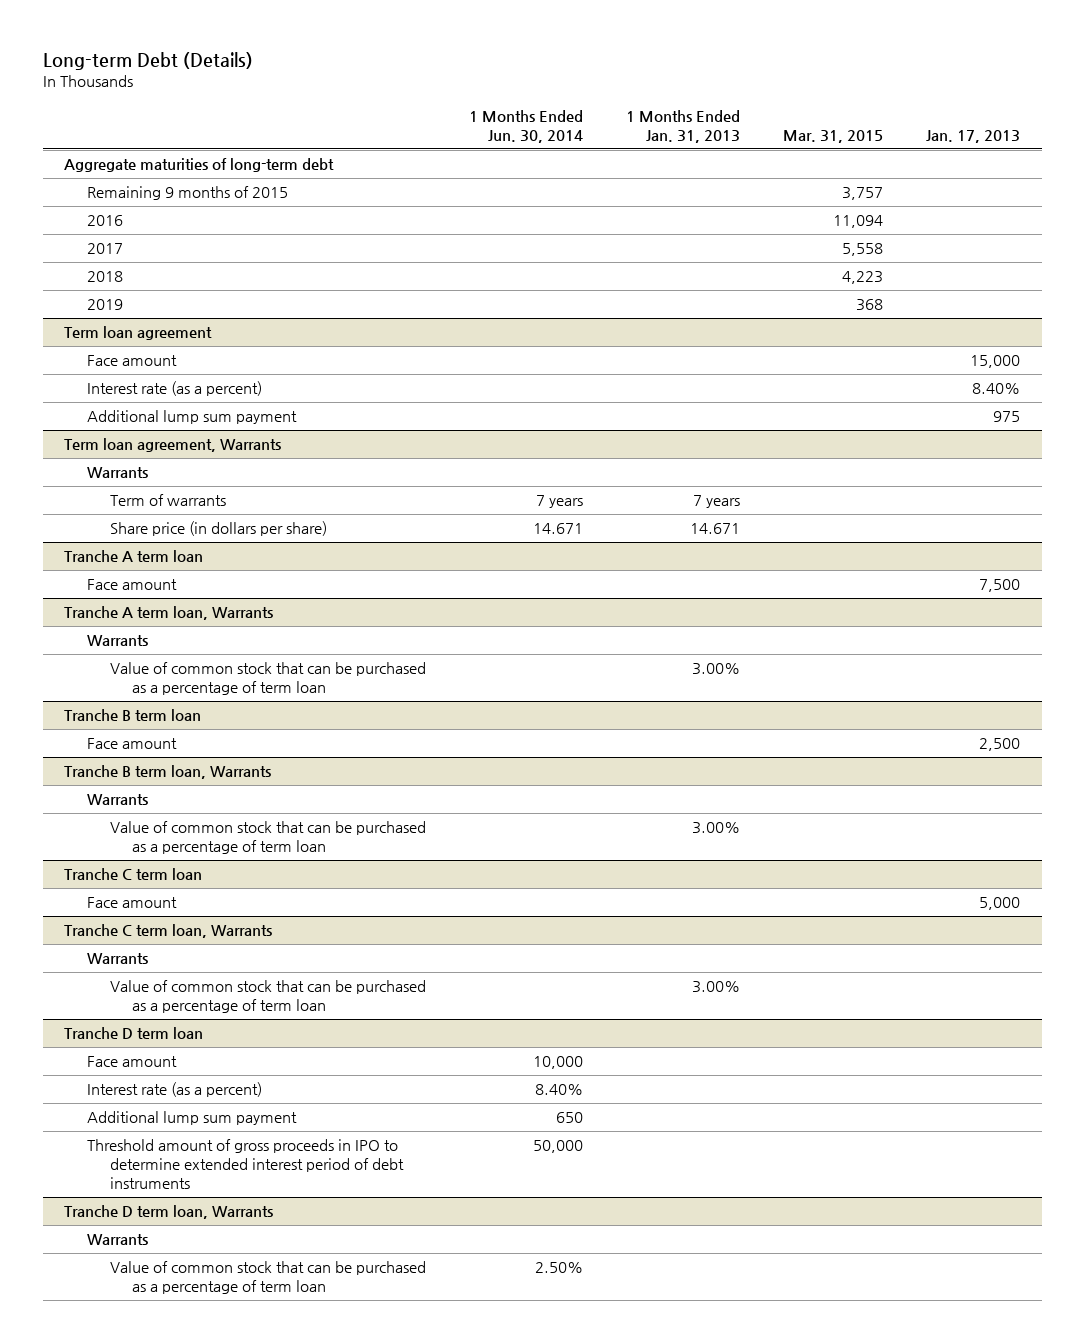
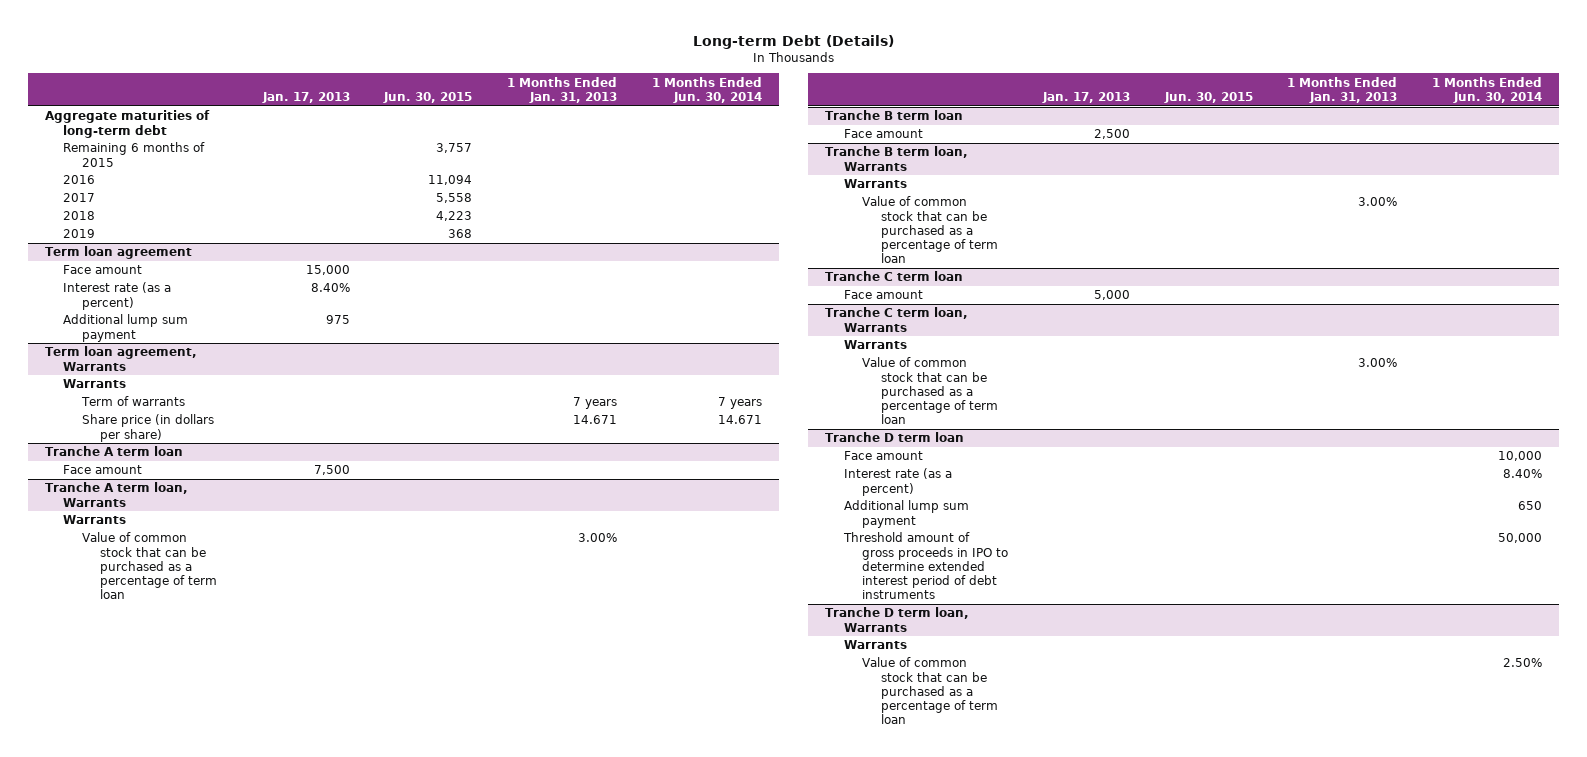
[783,129,884,143] Mar. 31, 2015 -> none
none -> [383,91,473,103] Jun. 30, 2015
[86,186,288,201] Remaining 9 months of 2015 -> [63,142,206,167] Remaining 6 months of 2015

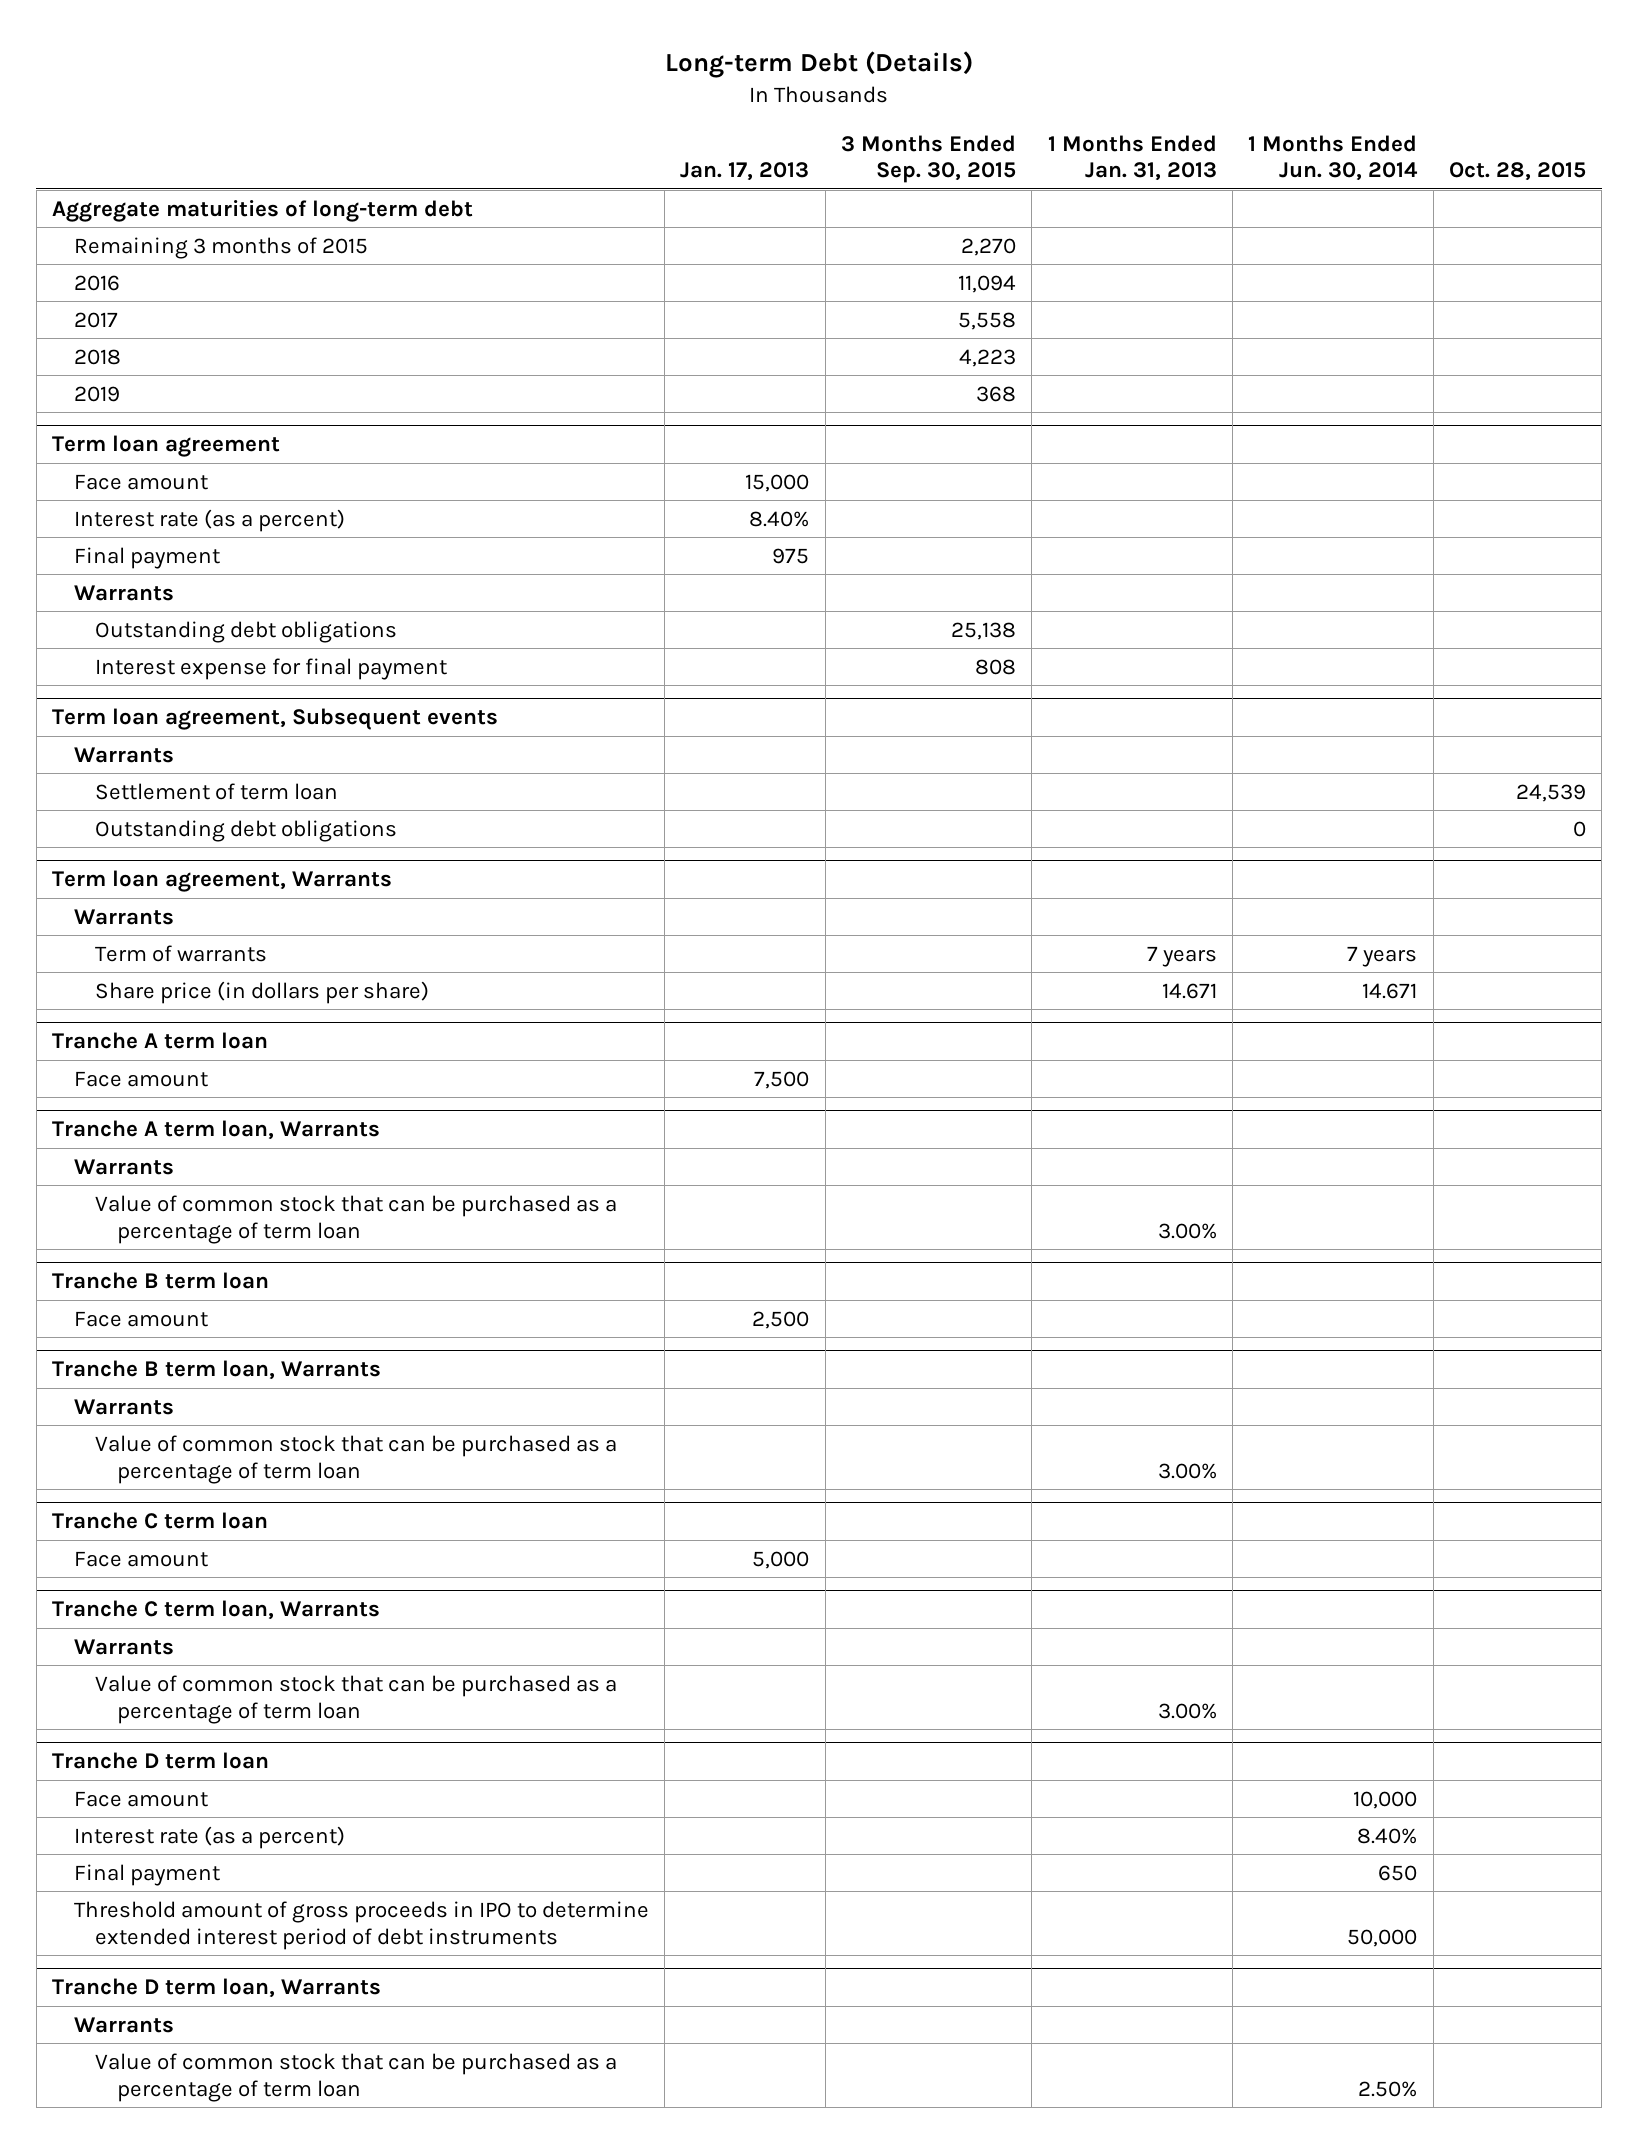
[383,91,473,103] Jun. 30, 2015 -> none
none -> [840,134,1016,184] 3 Months Ended Sep. 30, 2015
none -> [1448,162,1586,182] Oct. 28, 2015
[63,142,206,167] Remaining 6 months of 2015 -> [73,236,368,259] Remaining 3 months of 2015
[63,314,189,342] Additional lump sum payment -> [73,546,220,569] Final payment
none -> [73,584,174,601] Warrants
none -> [95,620,398,643] Outstanding debt obligations
none -> [95,657,448,680] Interest expense for final payment
none -> [51,708,498,731] Term loan agreement, Subsequent events
none -> [73,746,174,763] Warrants
none -> [95,782,339,800] Settlement of term loan
none -> [95,819,398,842] Outstanding debt obligations
[843,500,969,528] Additional lump sum payment -> [73,1863,220,1886] Final payment

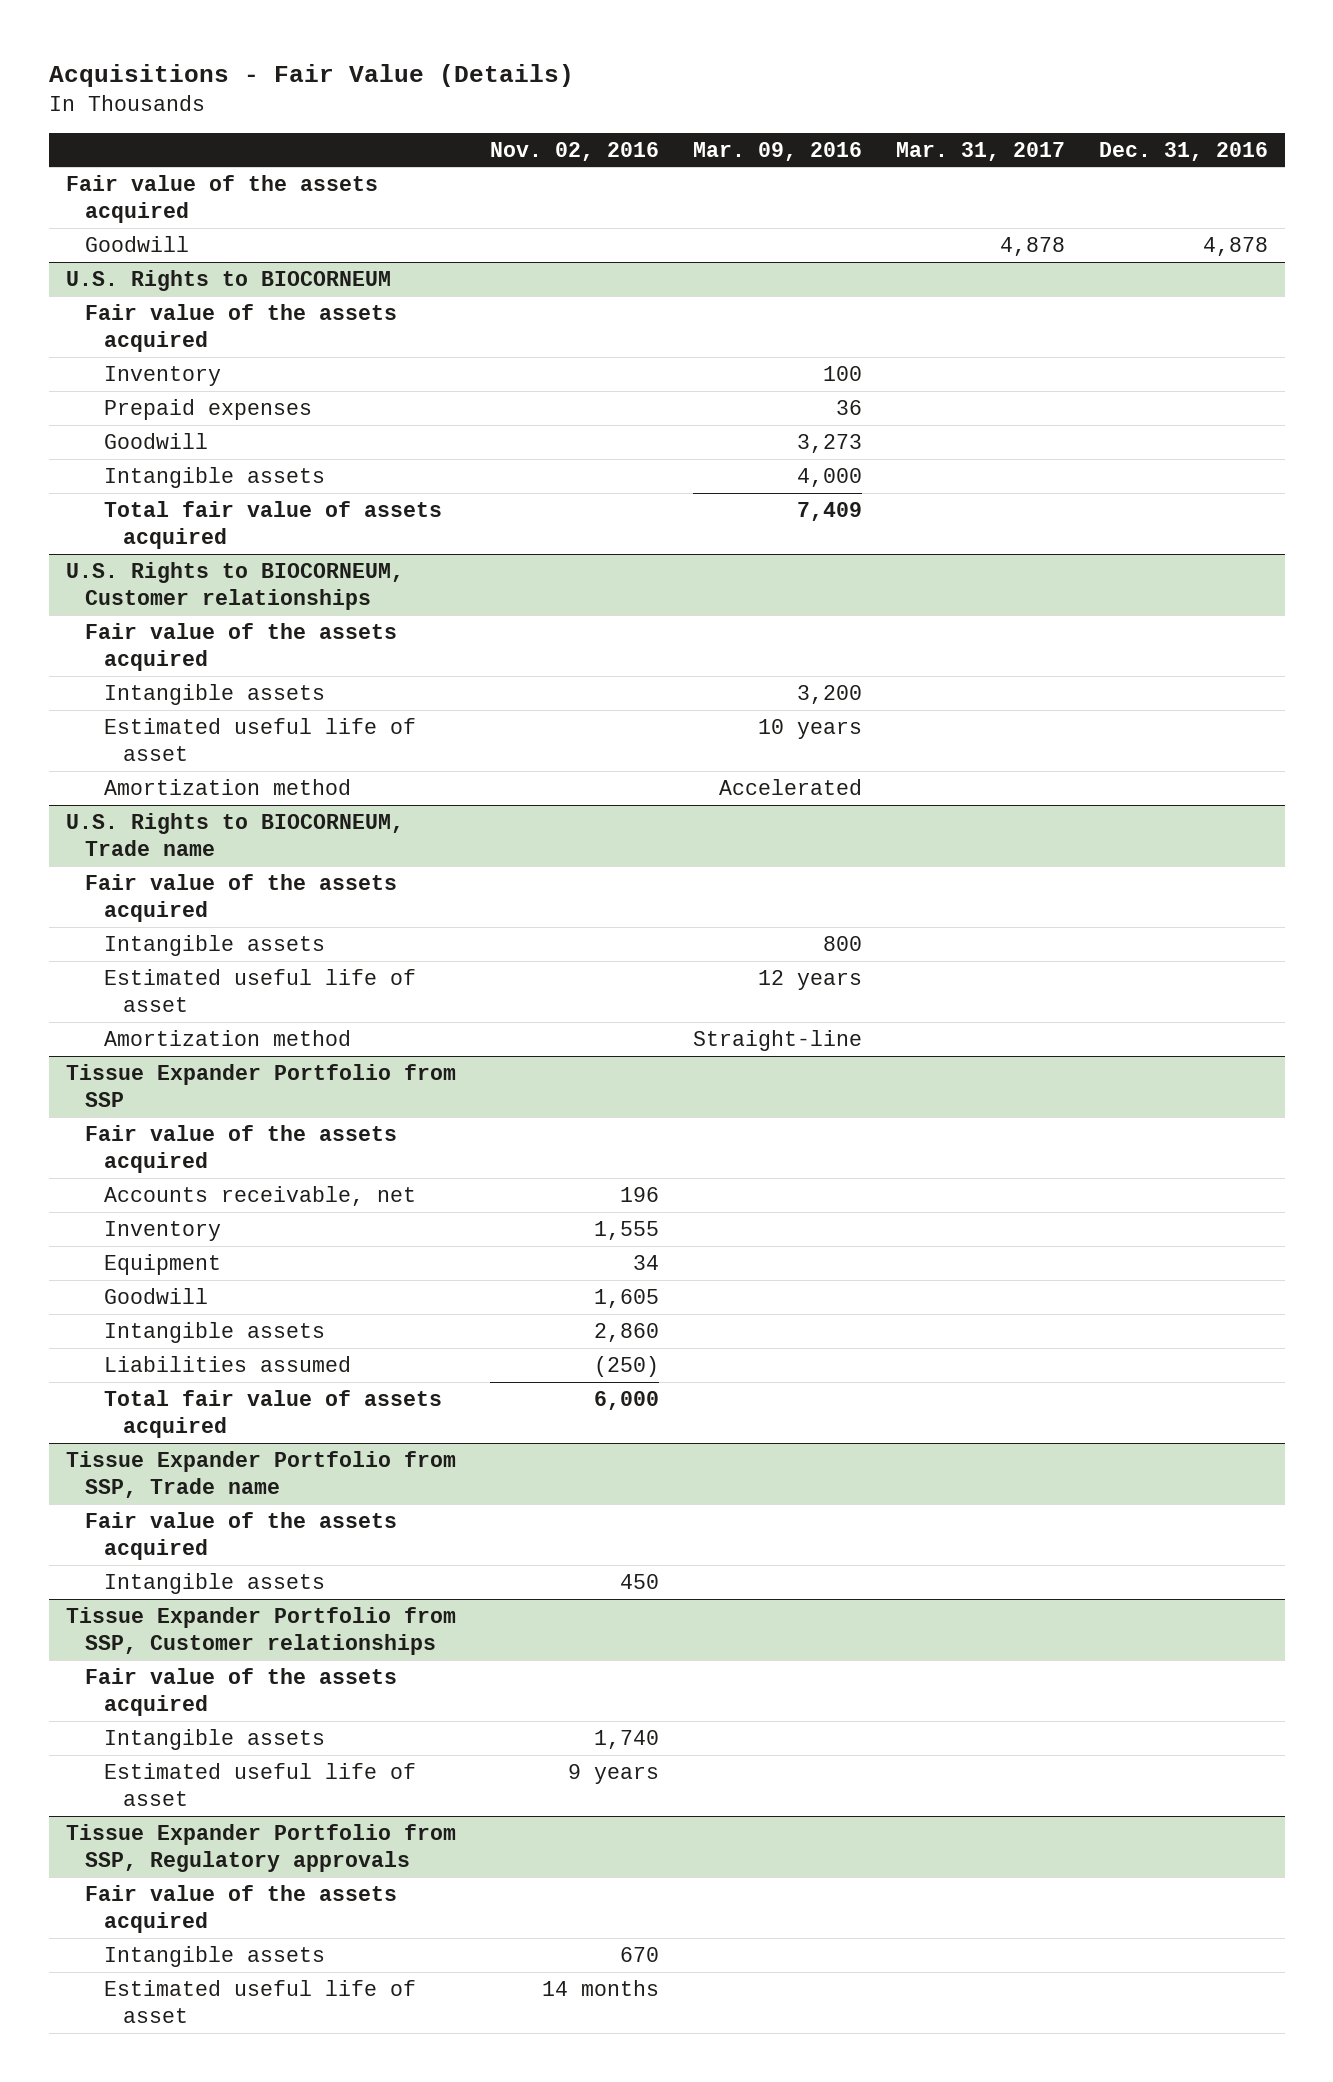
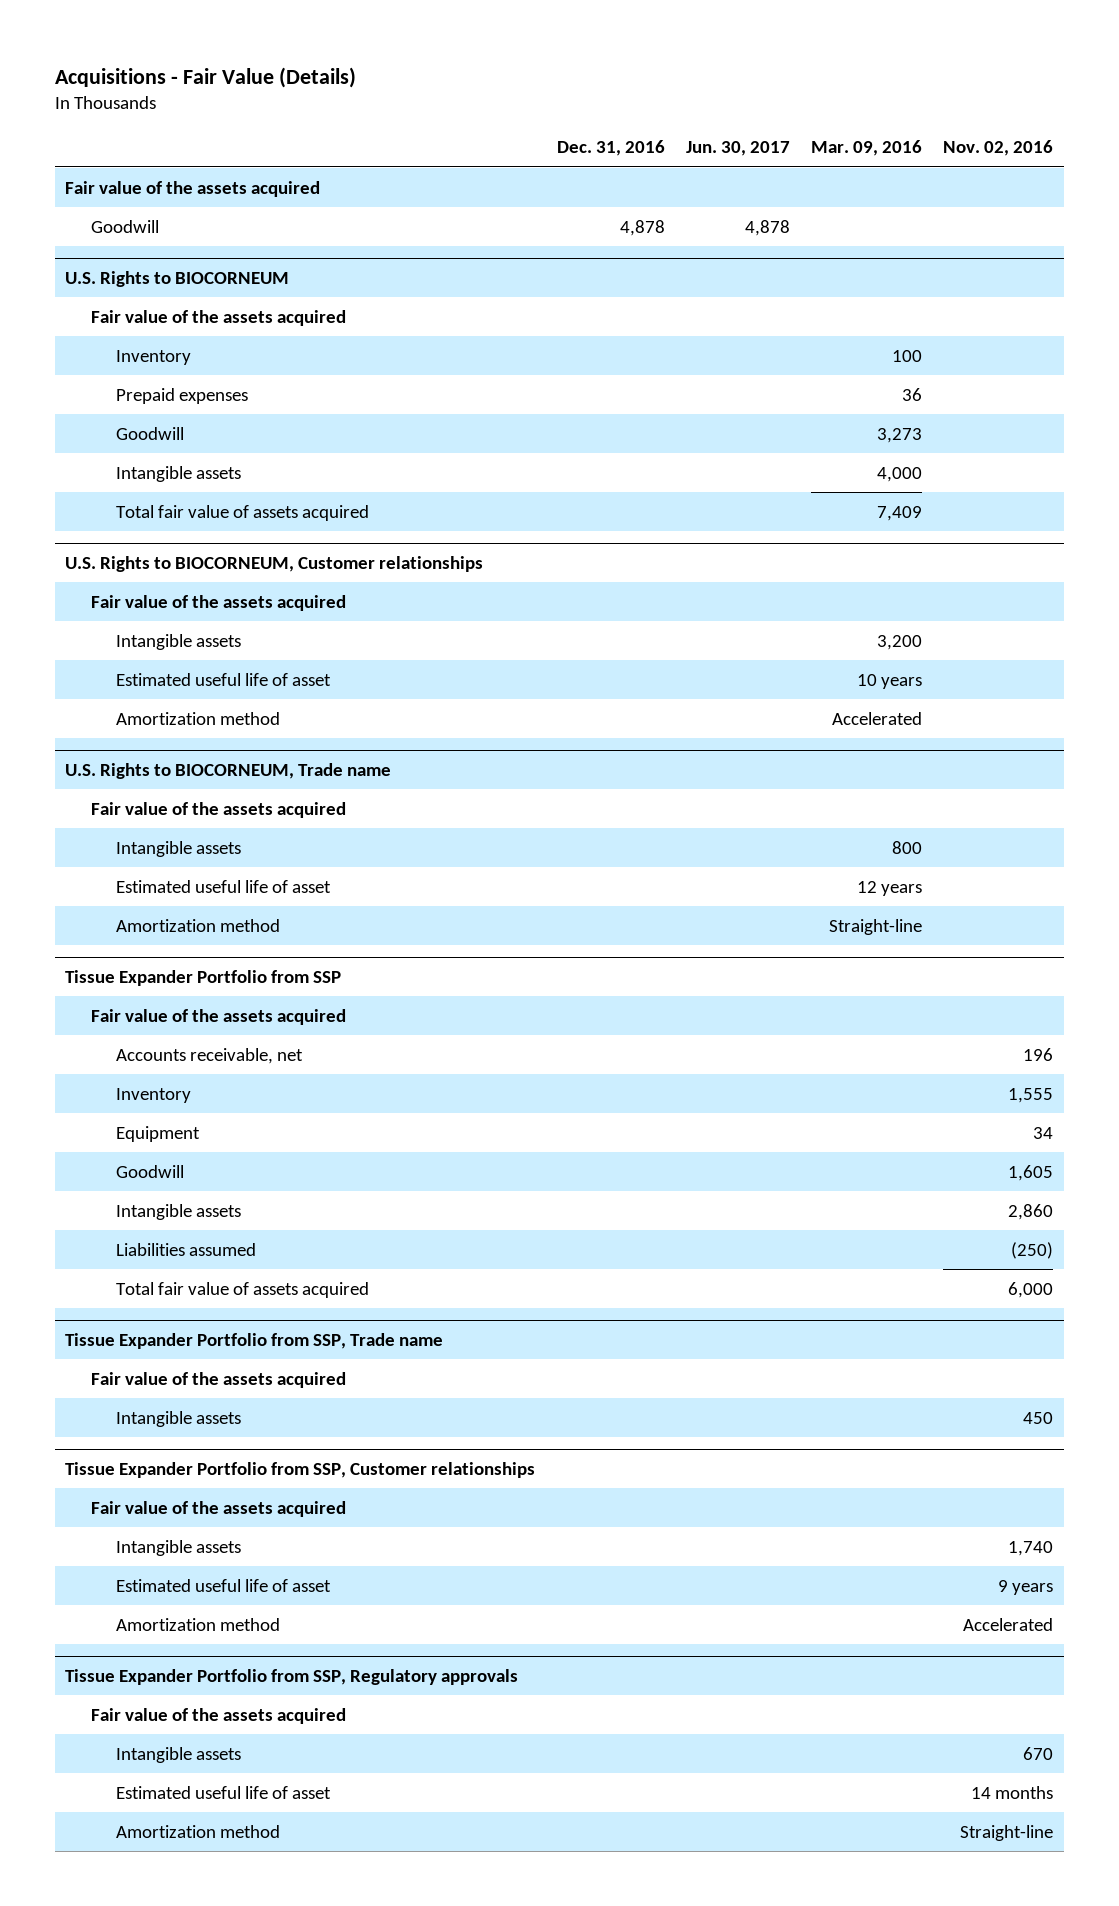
[895,141,1065,161] Mar. 31, 2017 -> none
none -> [685,141,790,157] Jun. 30, 2017
none -> [116,1617,281,1631] Amortization method
none -> [116,1824,281,1838] Amortization method

